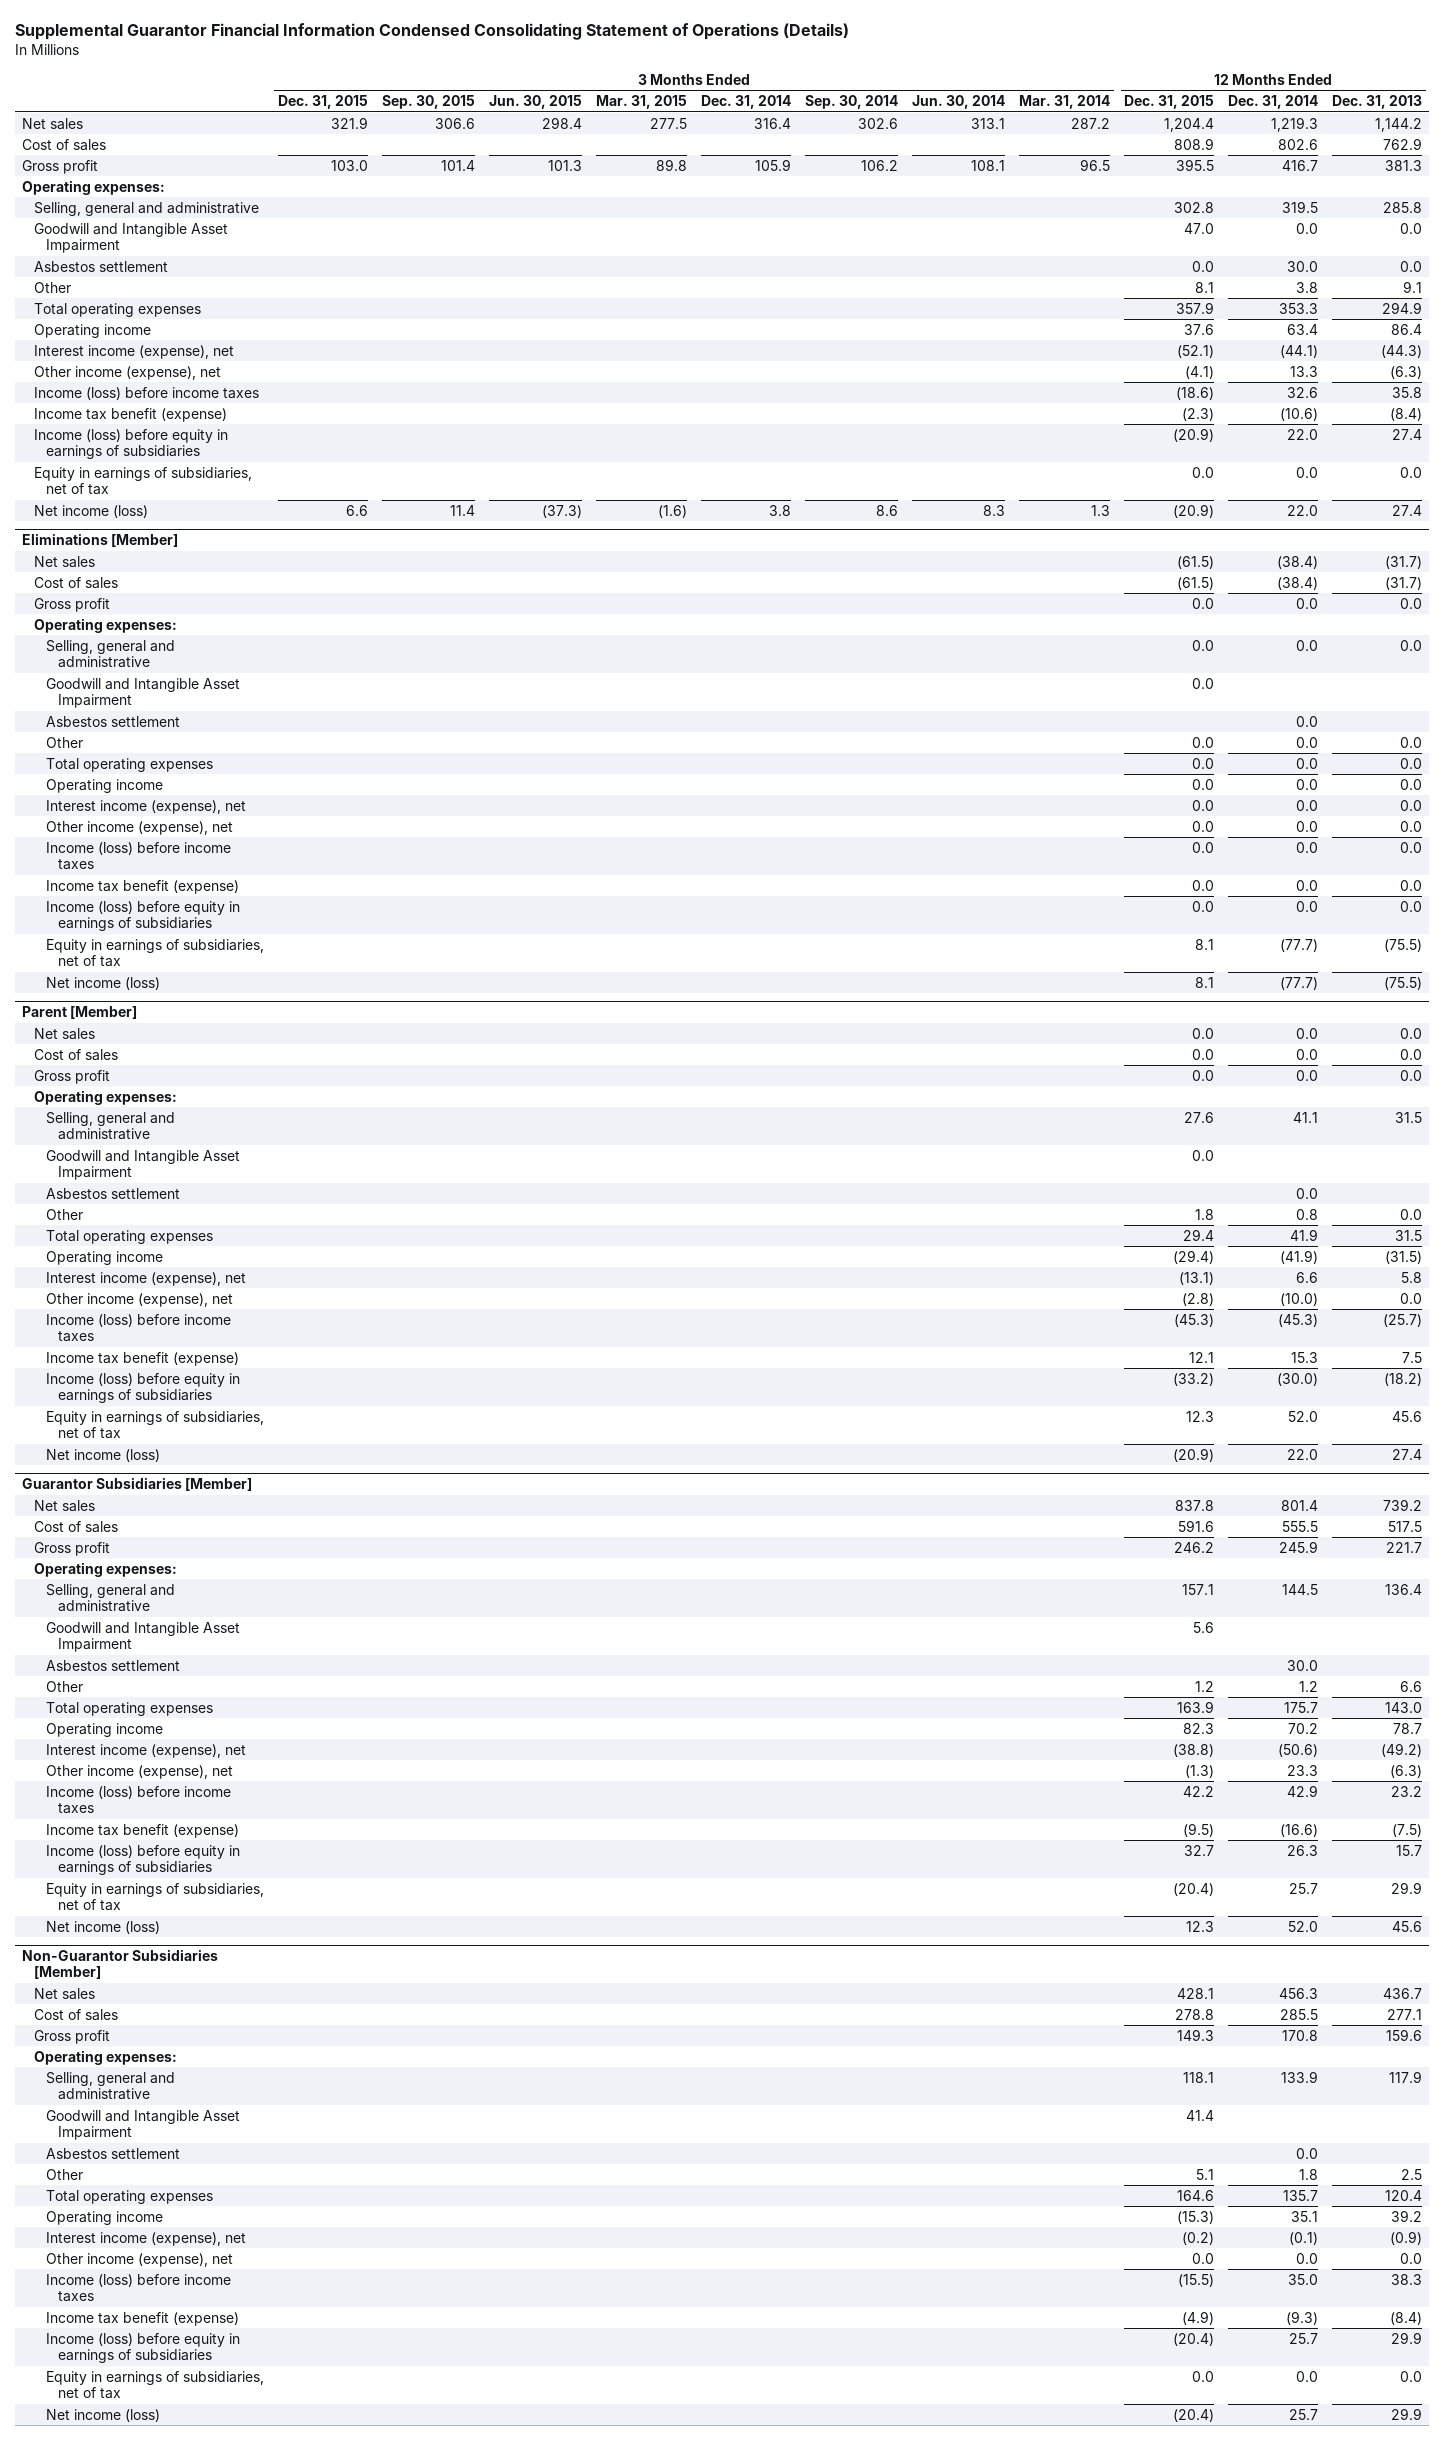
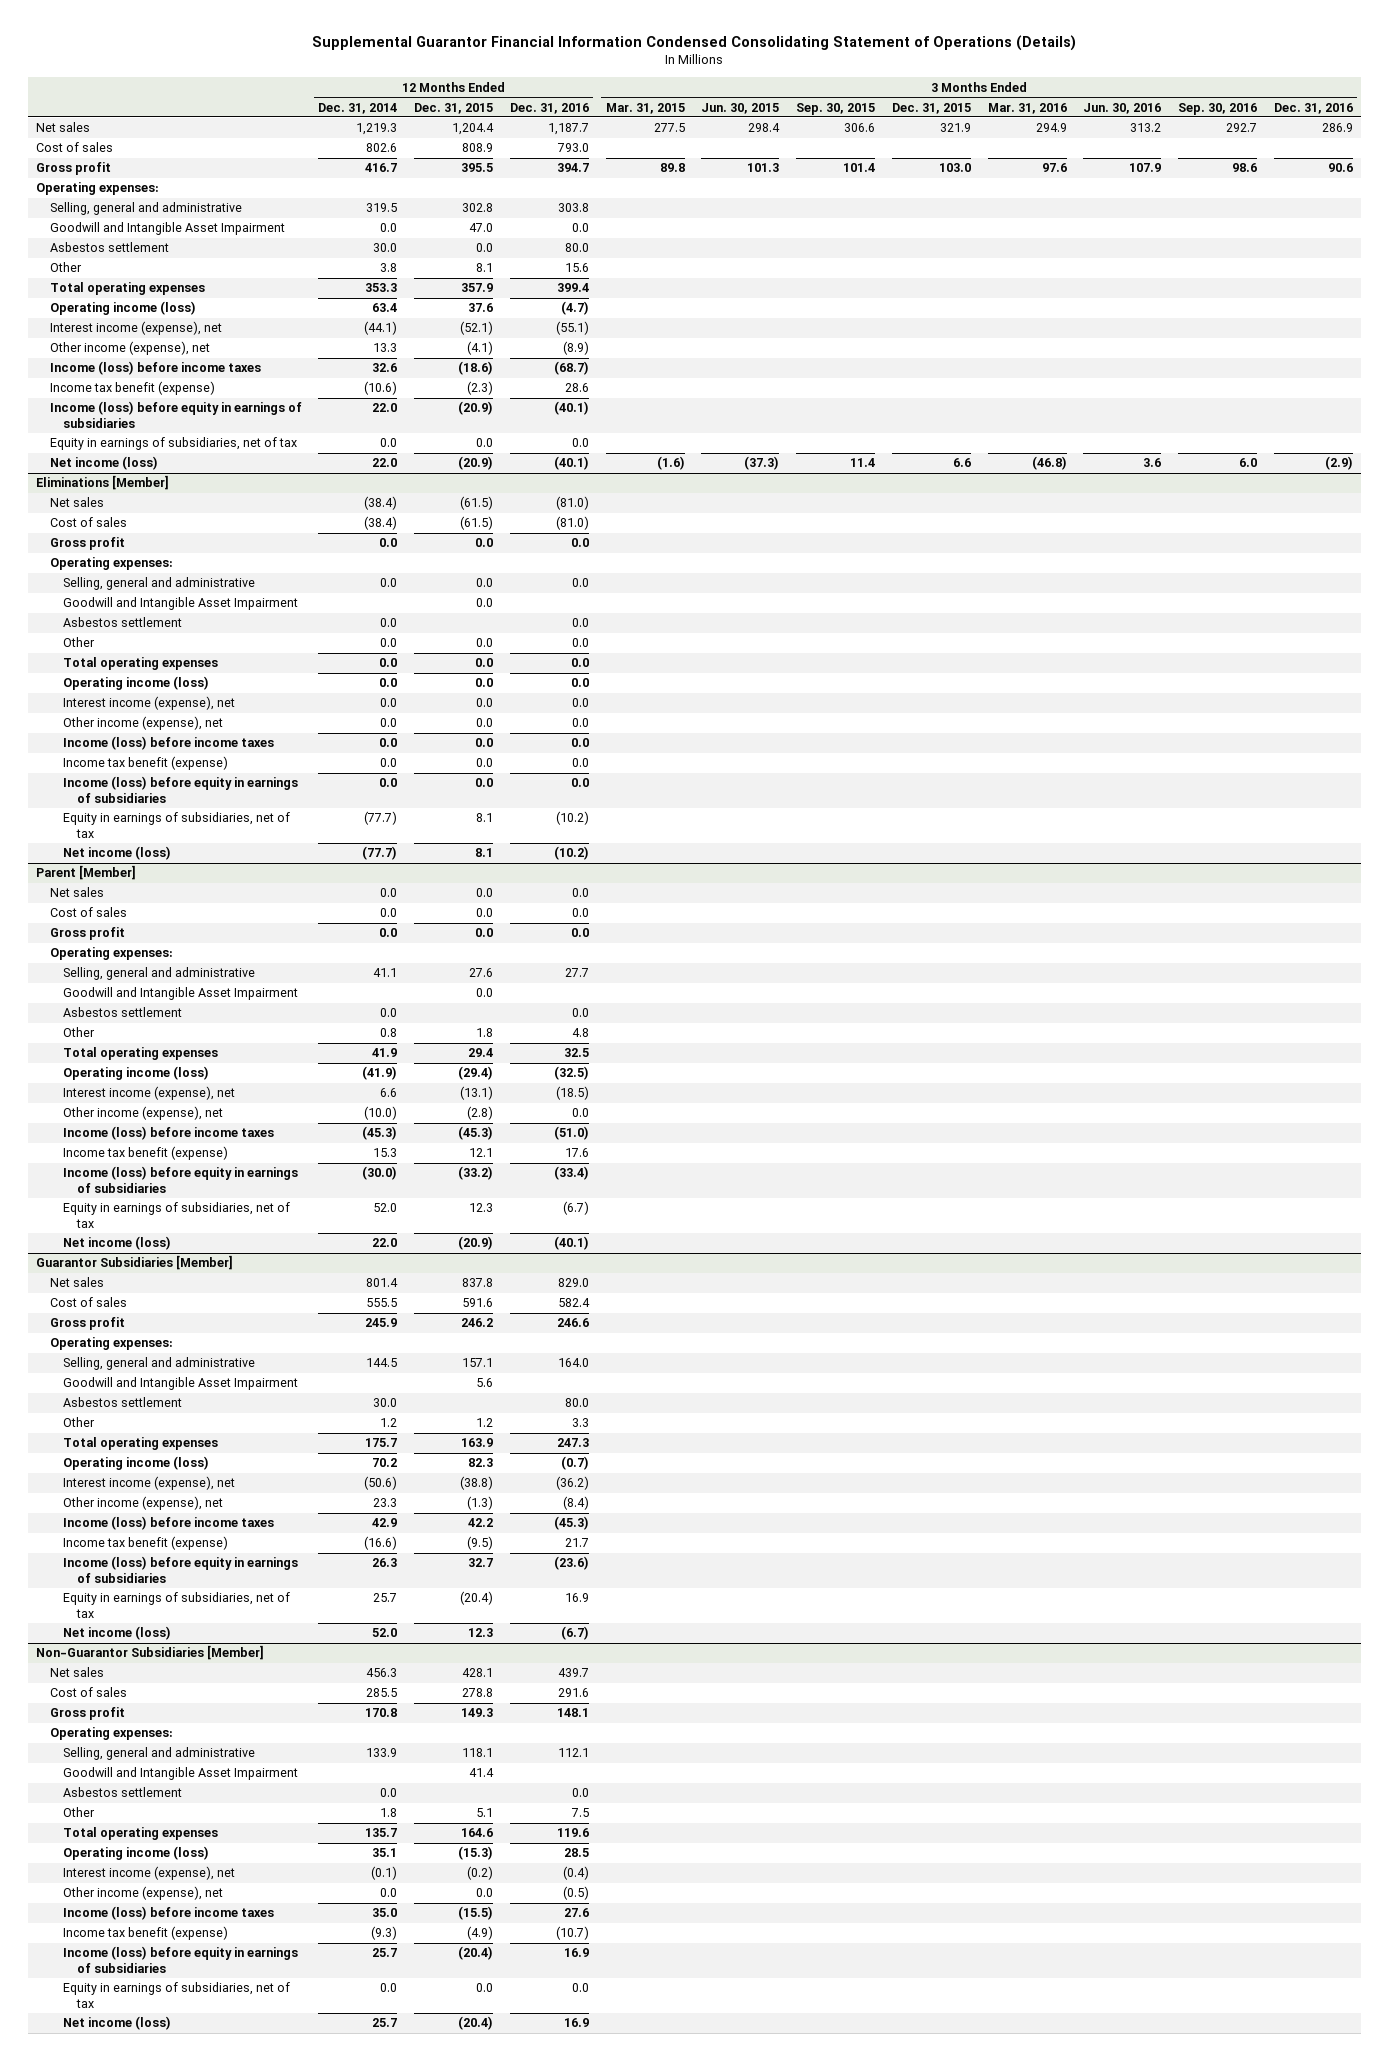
[701,95,792,110] Dec. 31, 2014 -> none
[805,95,899,110] Sep. 30, 2014 -> none
[912,95,1006,110] Jun. 30, 2014 -> none
[1019,95,1111,110] Mar. 31, 2014 -> none
[1332,95,1423,110] Dec. 31, 2013 -> none
none -> [509,102,589,114] Dec. 31, 2016
none -> [987,102,1067,114] Mar. 31, 2016
none -> [1083,102,1162,114] Jun. 30, 2016
none -> [1178,102,1258,115] Sep. 30, 2016
none -> [1273,102,1353,114] Dec. 31, 2016
[33,323,151,338] Operating income -> [49,301,196,316] Operating income (loss)
[45,778,163,793] Operating income -> [63,676,210,691] Operating income (loss)
[45,1250,163,1265] Operating income -> [63,1066,210,1081] Operating income (loss)
[45,1722,163,1737] Operating income -> [63,1456,210,1471] Operating income (loss)
[45,2210,163,2225] Operating income -> [63,1846,210,1861] Operating income (loss)

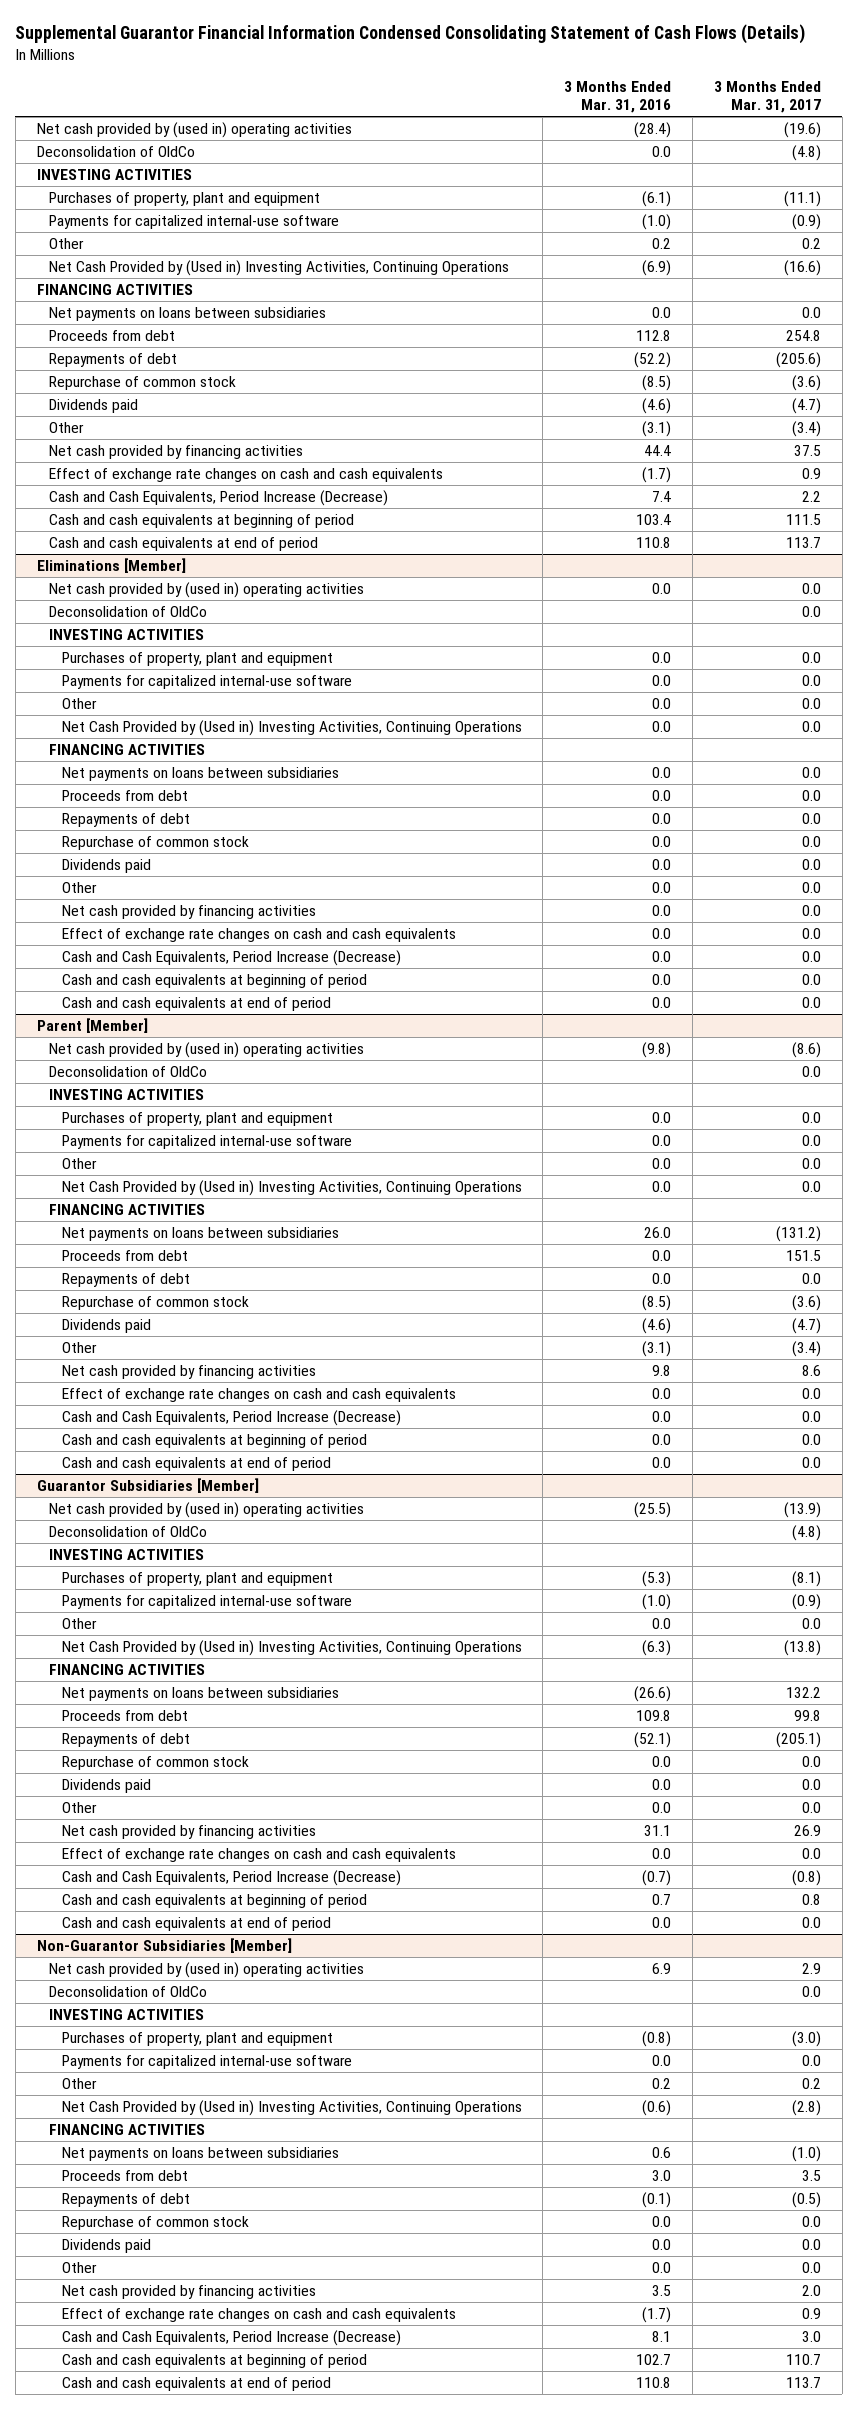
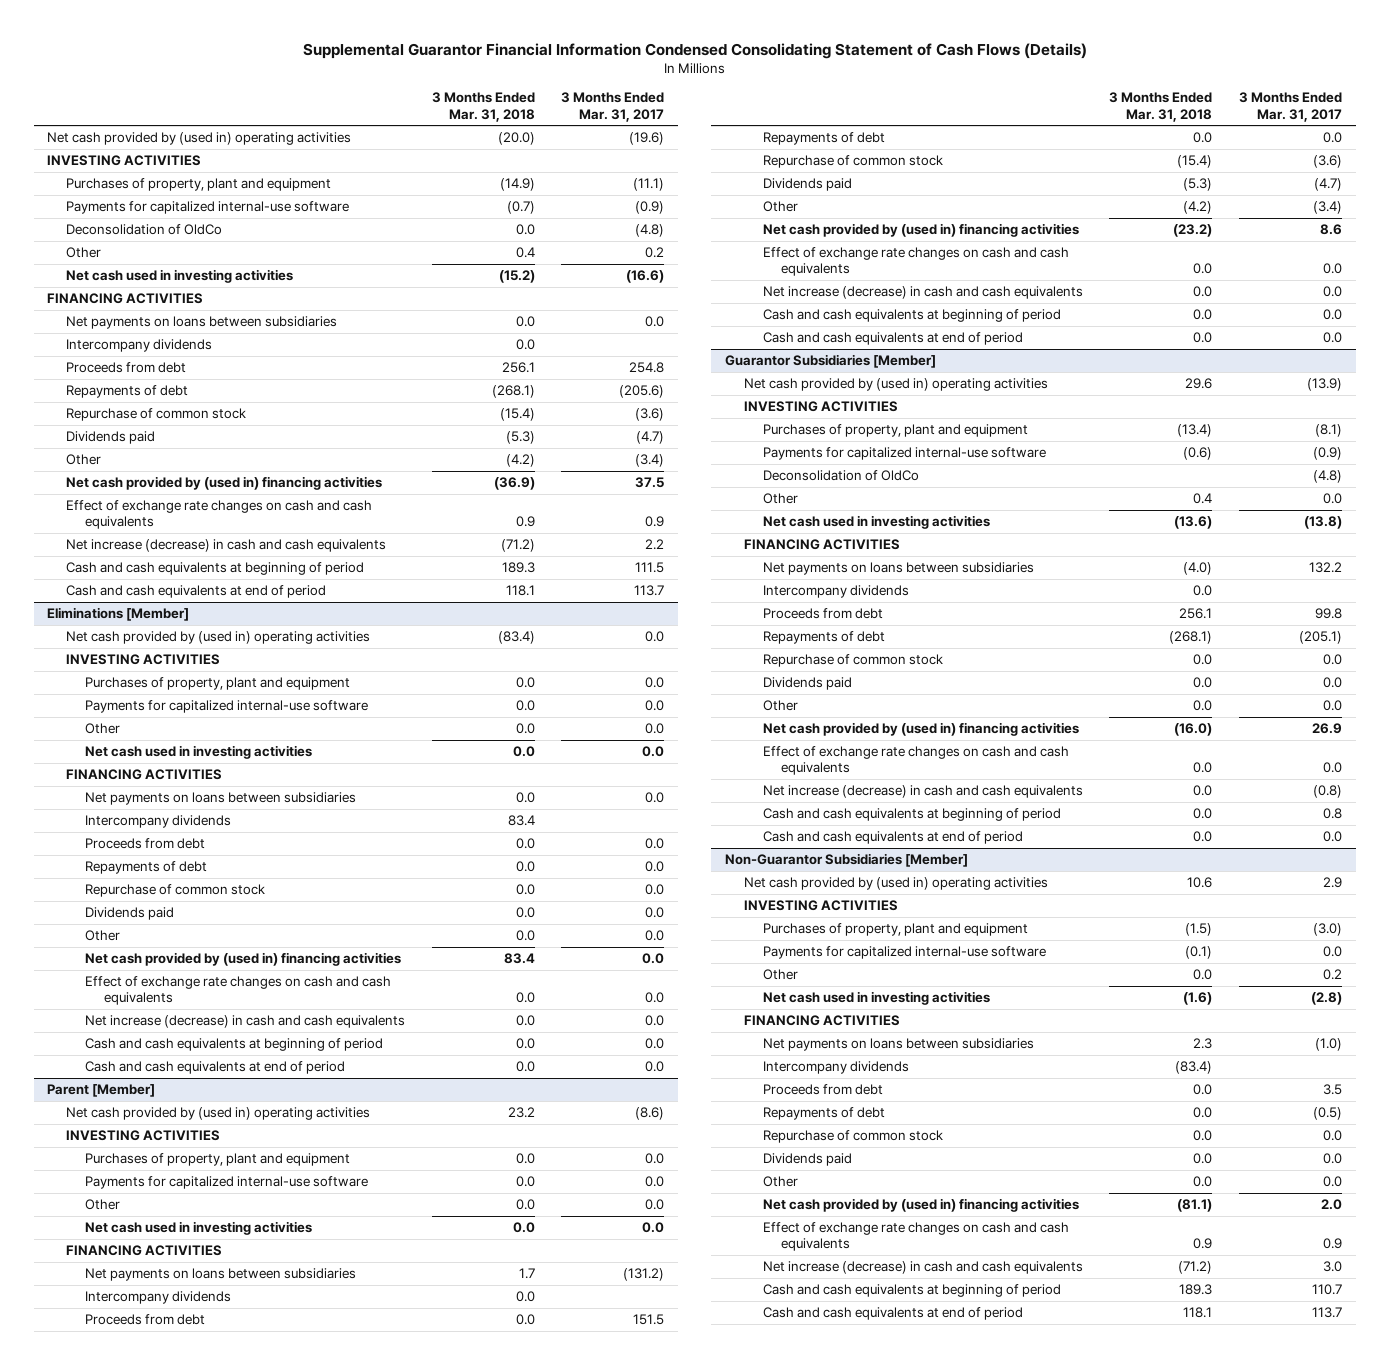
[564,80,672,114] 3 Months Ended Mar. 31, 2016 -> none
none -> [431,92,535,122] 3 Months Ended Mar. 31, 2018
[36,145,195,157] Deconsolidation of OldCo -> [66,224,223,236] Deconsolidation of OldCo
[49,259,510,276] Net Cash Provided by (Used in) Investing Activities, Continuing Operations -> [66,269,294,284] Net cash used in investing activities
none -> [66,339,213,353] Intercompany dividends
[49,444,304,459] Net cash provided by financing activities -> [66,476,383,491] Net cash provided by (used in) financing activities
[49,489,389,506] Cash and Cash Equivalents, Period Increase (Decrease) -> [66,539,387,553] Net increase (decrease) in cash and cash equivalents
[49,605,208,617] Deconsolidation of OldCo -> none
[61,719,522,736] Net Cash Provided by (Used in) Investing Activities, Continuing Operations -> [84,745,312,760] Net cash used in investing activities
none -> [84,815,231,829] Intercompany dividends
[61,904,316,919] Net cash provided by financing activities -> [84,952,401,967] Net cash provided by (used in) financing activities
[61,949,401,966] Cash and Cash Equivalents, Period Increase (Decrease) -> [84,1015,405,1029] Net increase (decrease) in cash and cash equivalents
[49,1065,208,1077] Deconsolidation of OldCo -> none
[61,1179,522,1196] Net Cash Provided by (Used in) Investing Activities, Continuing Operations -> [84,1221,312,1236] Net cash used in investing activities
none -> [84,1291,231,1305] Intercompany dividends
[61,1364,316,1379] Net cash provided by financing activities -> [762,223,1079,238] Net cash provided by (used in) financing activities
[61,1409,401,1426] Cash and Cash Equivalents, Period Increase (Decrease) -> [762,286,1083,300] Net increase (decrease) in cash and cash equivalents
[49,1525,208,1537] Deconsolidation of OldCo -> [762,470,919,482] Deconsolidation of OldCo
[61,1639,522,1656] Net Cash Provided by (Used in) Investing Activities, Continuing Operations -> [762,515,990,530] Net cash used in investing activities
none -> [762,585,909,599] Intercompany dividends
[61,1824,316,1839] Net cash provided by financing activities -> [762,722,1079,737] Net cash provided by (used in) financing activities
[61,1869,401,1886] Cash and Cash Equivalents, Period Increase (Decrease) -> [762,785,1083,799] Net increase (decrease) in cash and cash equivalents
[49,1985,208,1997] Deconsolidation of OldCo -> none
[61,2099,522,2116] Net Cash Provided by (Used in) Investing Activities, Continuing Operations -> [762,991,990,1006] Net cash used in investing activities
none -> [762,1061,909,1075] Intercompany dividends
[61,2284,316,2299] Net cash provided by financing activities -> [762,1198,1079,1213] Net cash provided by (used in) financing activities
[61,2329,401,2346] Cash and Cash Equivalents, Period Increase (Decrease) -> [762,1261,1083,1275] Net increase (decrease) in cash and cash equivalents

